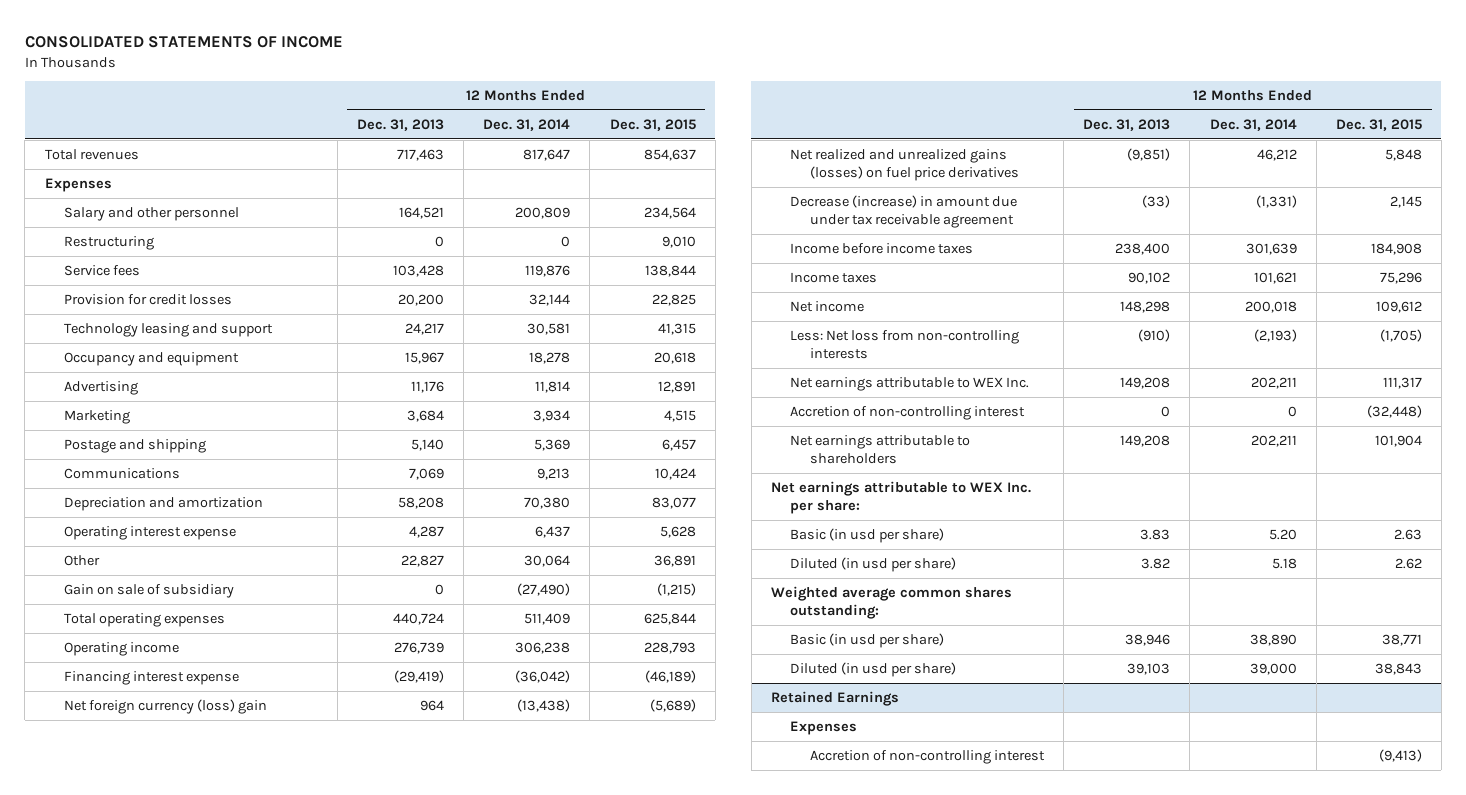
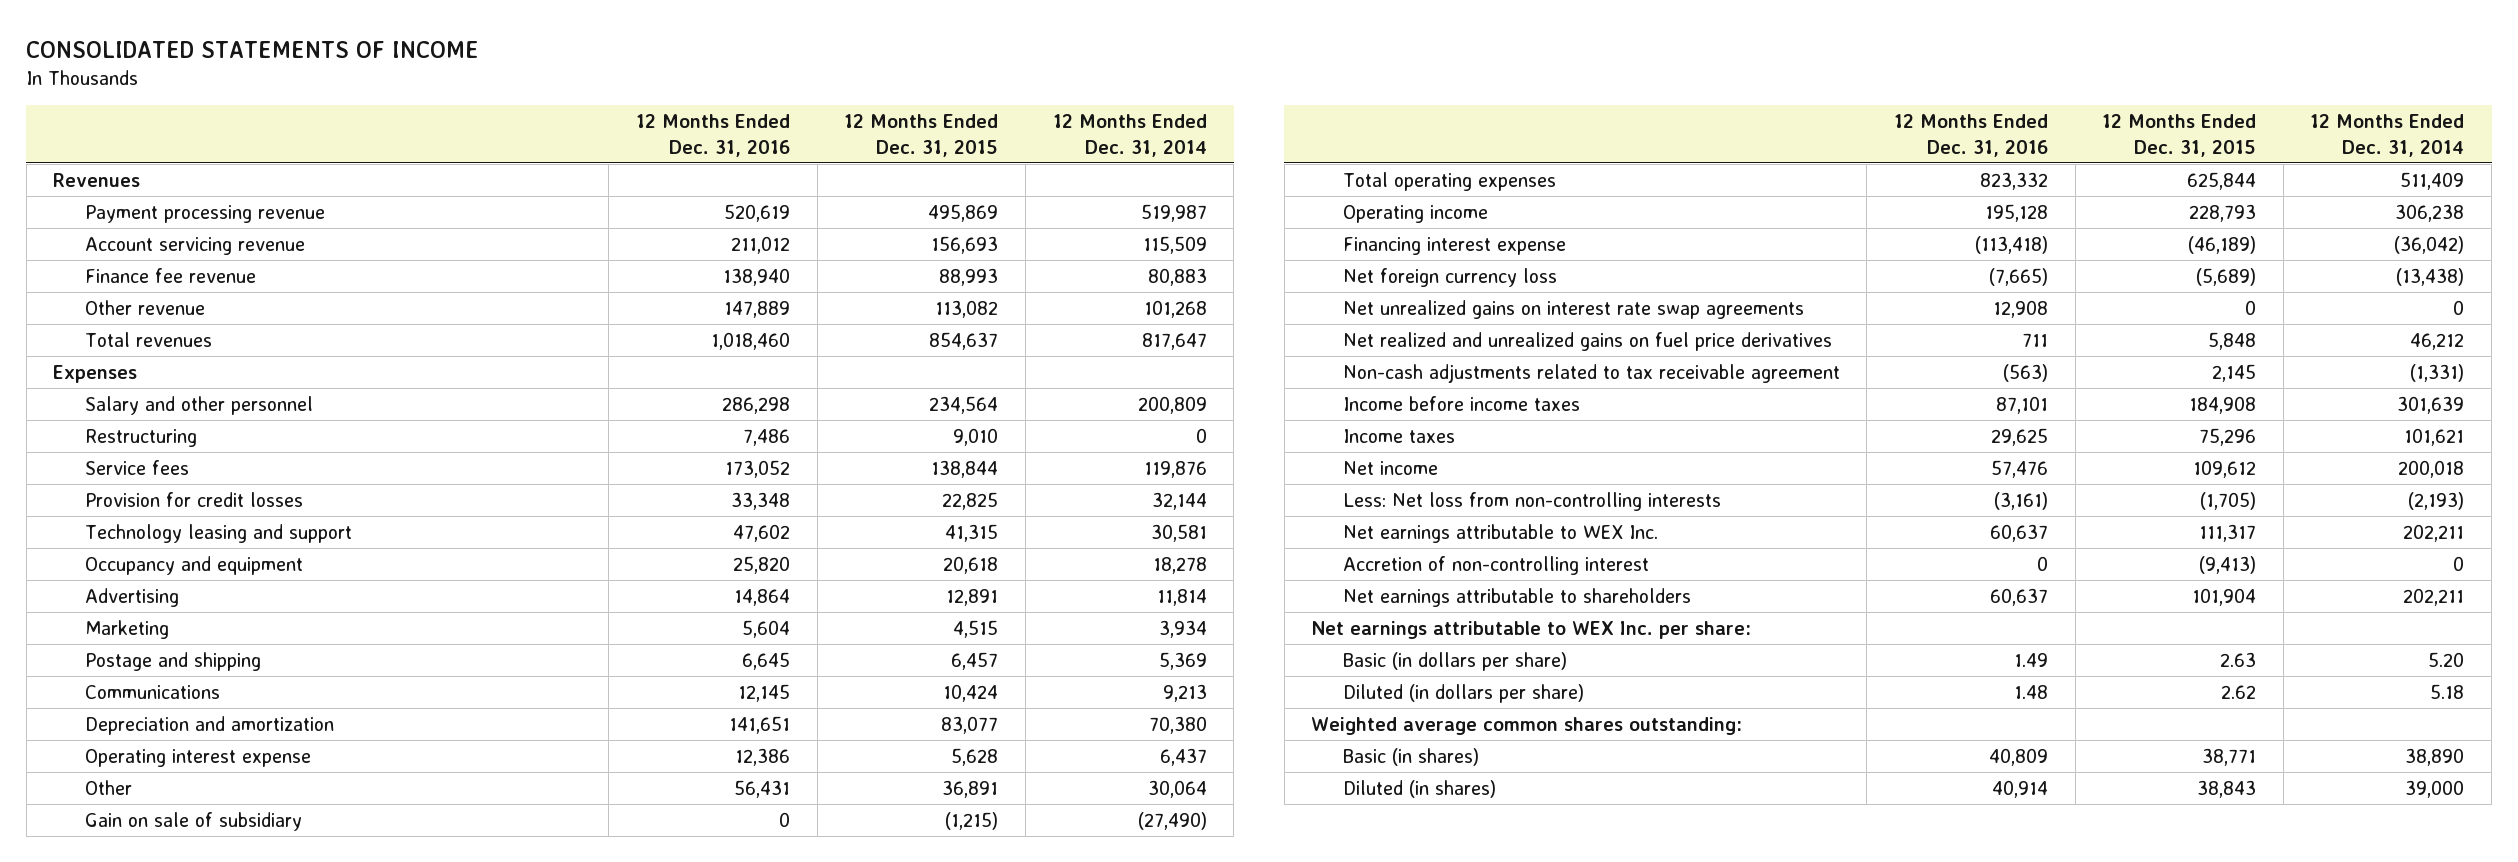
[357,118,445,131] Dec. 31, 2013 -> none
none -> [636,113,791,157] 12 Months Ended Dec. 31, 2016
none -> [53,172,141,187] Revenues
none -> [84,204,325,223] Payment processing revenue
none -> [84,236,305,255] Account servicing revenue
none -> [84,267,256,283] Finance fee revenue
none -> [84,299,205,315] Other revenue
[64,698,268,714] Net foreign currency (loss) gain -> [1342,267,1557,287] Net foreign currency loss
none -> [1342,299,1804,319] Net unrealized gains on interest rate swap agreements
[790,148,1020,181] Net realized and unrealized gains (losses) on fuel price derivatives -> [1342,331,1832,351] Net realized and unrealized gains on fuel price derivatives
[790,194,1018,228] Decrease (increase) in amount due under tax receivable agreement -> [1342,363,1840,383] Non-cash adjustments related to tax receivable agreement
[1366,404,1422,418] (32,448) -> [2199,555,2257,574] (9,413)
[790,527,945,543] Basic (in usd per share) -> [1342,651,1567,671] Basic (in dollars per share)
[790,556,957,572] Diluted (in usd per share) -> [1342,683,1584,703] Diluted (in dollars per share)
[770,690,899,706] Retained Earnings -> none
[790,720,858,735] Expenses -> none
[810,749,1046,764] Accretion of non-controlling interest -> none
[790,632,945,648] Basic (in usd per share) -> [1342,747,1479,766] Basic (in shares)
[790,661,957,677] Diluted (in usd per share) -> [1342,779,1496,798] Diluted (in shares)

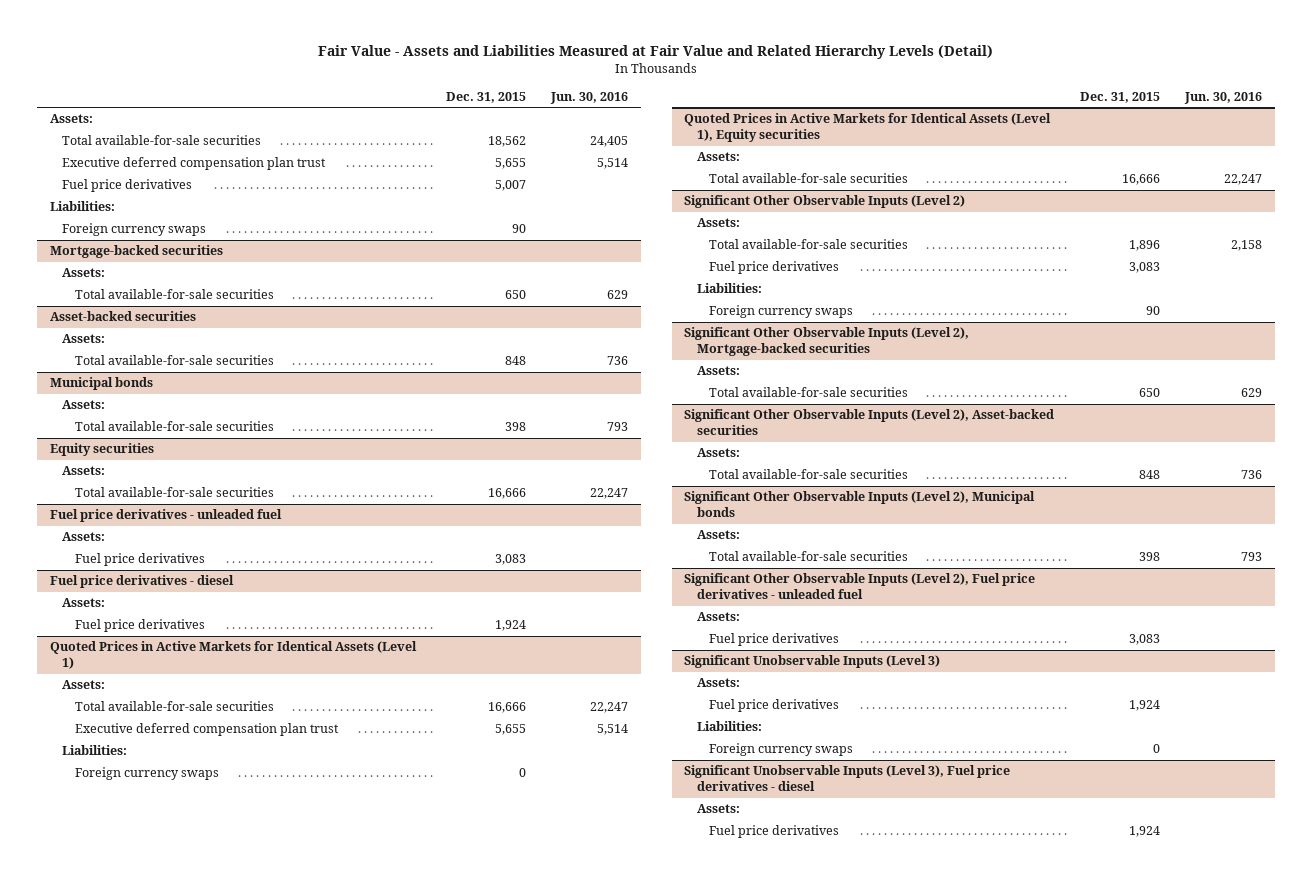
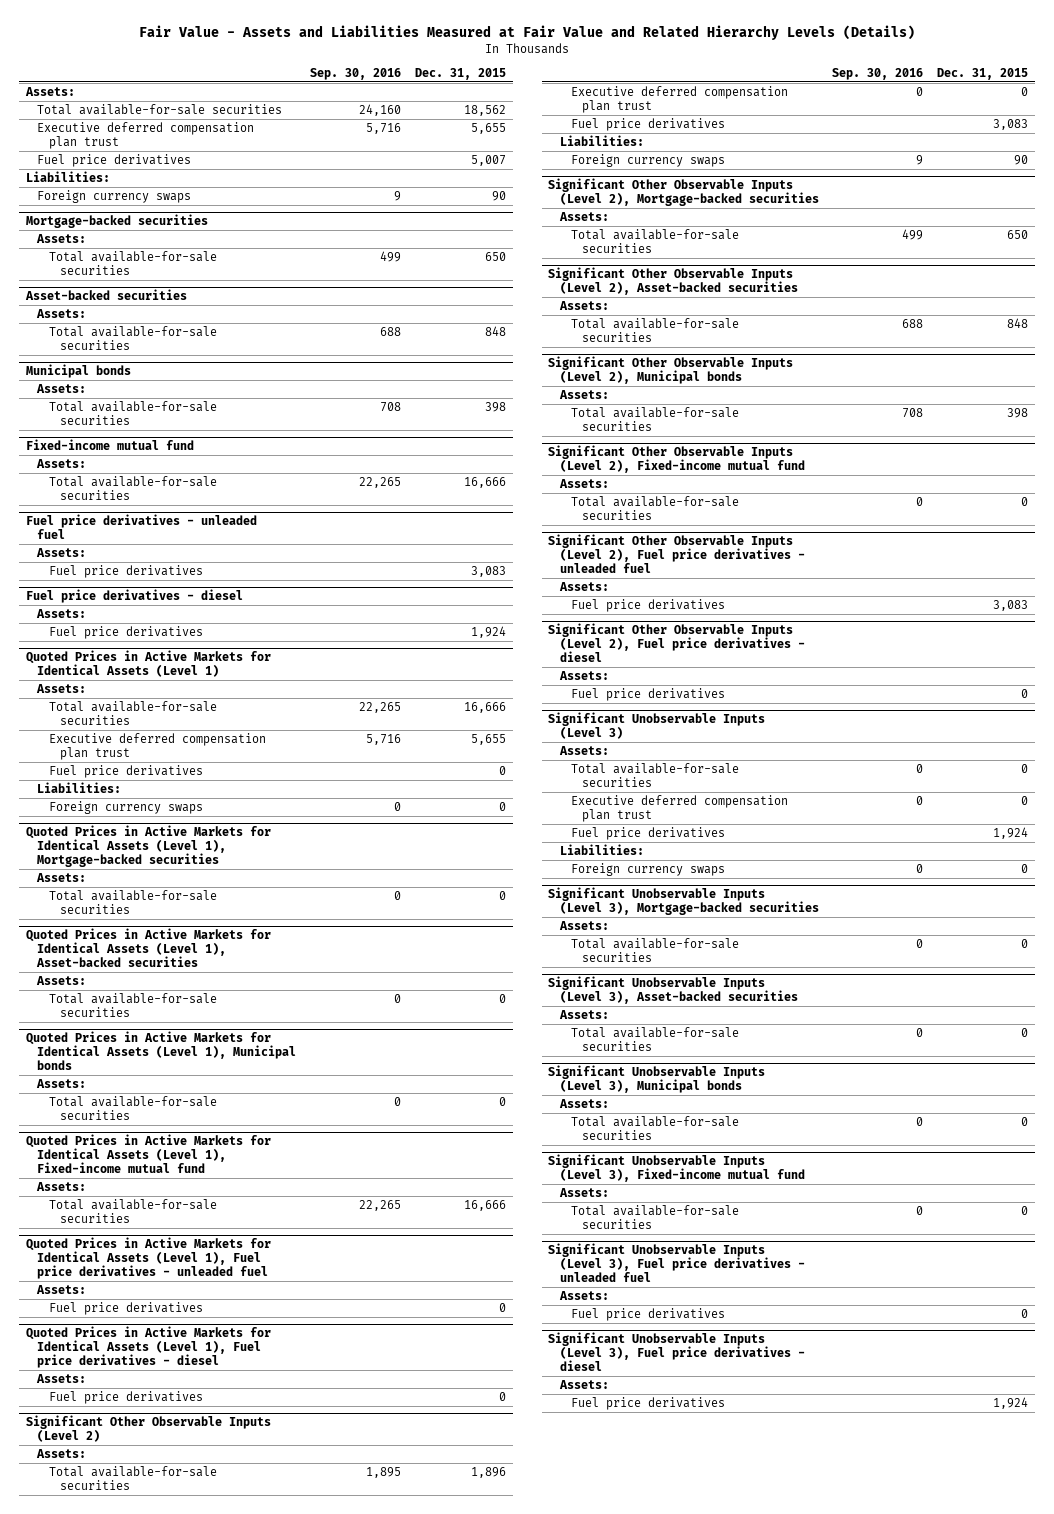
[318,45,994,60] Fair Value - Assets and Liabilities Measured at Fair Value and Related Hierarchy Levels (Detail) -> [139,25,916,41] Fair Value - Assets and Liabilities Measured at Fair Value and Related Hierarchy Levels (Details)
[550,91,629,104] Jun. 30, 2016 -> none
none -> [310,68,402,81] Sep. 30, 2016
[50,443,155,457] Equity securities -> none
none -> [26,438,195,450] Fixed-income mutual fund
none -> [48,764,203,778] Fuel price derivatives
[684,113,1052,143] Quoted Prices in Active Markets for Identical Assets (Level 1), Equity securities -> [26,824,272,868] Quoted Prices in Active Markets for Identical Assets (Level 1), Mortgage-backed securities
none -> [48,889,217,914] Total available-for-sale securities
none -> [26,927,272,968] Quoted Prices in Active Markets for Identical Assets (Level 1), Asset-backed securities
none -> [36,975,87,985] Assets:
none -> [48,992,217,1017] Total available-for-sale securities
none -> [26,1030,297,1071] Quoted Prices in Active Markets for Identical Assets (Level 1), Municipal bonds
none -> [36,1078,87,1088] Assets:
none -> [48,1095,217,1120] Total available-for-sale securities
none -> [26,1133,272,1174] Quoted Prices in Active Markets for Identical Assets (Level 1), Fixed-income mutual fund
none -> [36,1181,87,1191] Assets:
none -> [26,1236,272,1280] Quoted Prices in Active Markets for Identical Assets (Level 1), Fuel price derivatives - unleaded fuel
none -> [36,1284,87,1294] Assets:
none -> [48,1301,203,1315] Fuel price derivatives
none -> [26,1325,272,1369] Quoted Prices in Active Markets for Identical Assets (Level 1), Fuel price derivatives - diesel
none -> [36,1373,87,1383] Assets:
none -> [48,1390,203,1404] Fuel price derivatives
none -> [570,85,788,113] Executive deferred compensation plan trust
none -> [548,444,805,473] Significant Other Observable Inputs (Level 2), Fixed-income mutual fund
none -> [558,478,609,488] Assets:
none -> [570,495,739,520] Total available-for-sale securities
none -> [548,622,805,663] Significant Other Observable Inputs (Level 2), Fuel price derivatives - diesel
none -> [558,670,609,680] Assets:
none -> [570,687,725,701] Fuel price derivatives
none -> [570,762,739,787] Total available-for-sale securities
none -> [570,794,788,822] Executive deferred compensation plan trust
none -> [548,886,819,915] Significant Unobservable Inputs (Level 3), Mortgage-backed securities
none -> [558,920,609,930] Assets:
none -> [570,937,739,962] Total available-for-sale securities
none -> [548,975,798,1004] Significant Unobservable Inputs (Level 3), Asset-backed securities
none -> [558,1009,609,1019] Assets:
none -> [570,1026,739,1051] Total available-for-sale securities
none -> [548,1064,766,1093] Significant Unobservable Inputs (Level 3), Municipal bonds
none -> [558,1098,609,1108] Assets:
none -> [570,1115,739,1140] Total available-for-sale securities
none -> [548,1153,805,1182] Significant Unobservable Inputs (Level 3), Fixed-income mutual fund
none -> [558,1187,609,1197] Assets:
none -> [570,1204,739,1229] Total available-for-sale securities
none -> [548,1242,805,1283] Significant Unobservable Inputs (Level 3), Fuel price derivatives - unleaded fuel
none -> [558,1290,609,1300] Assets:
none -> [570,1307,725,1321] Fuel price derivatives

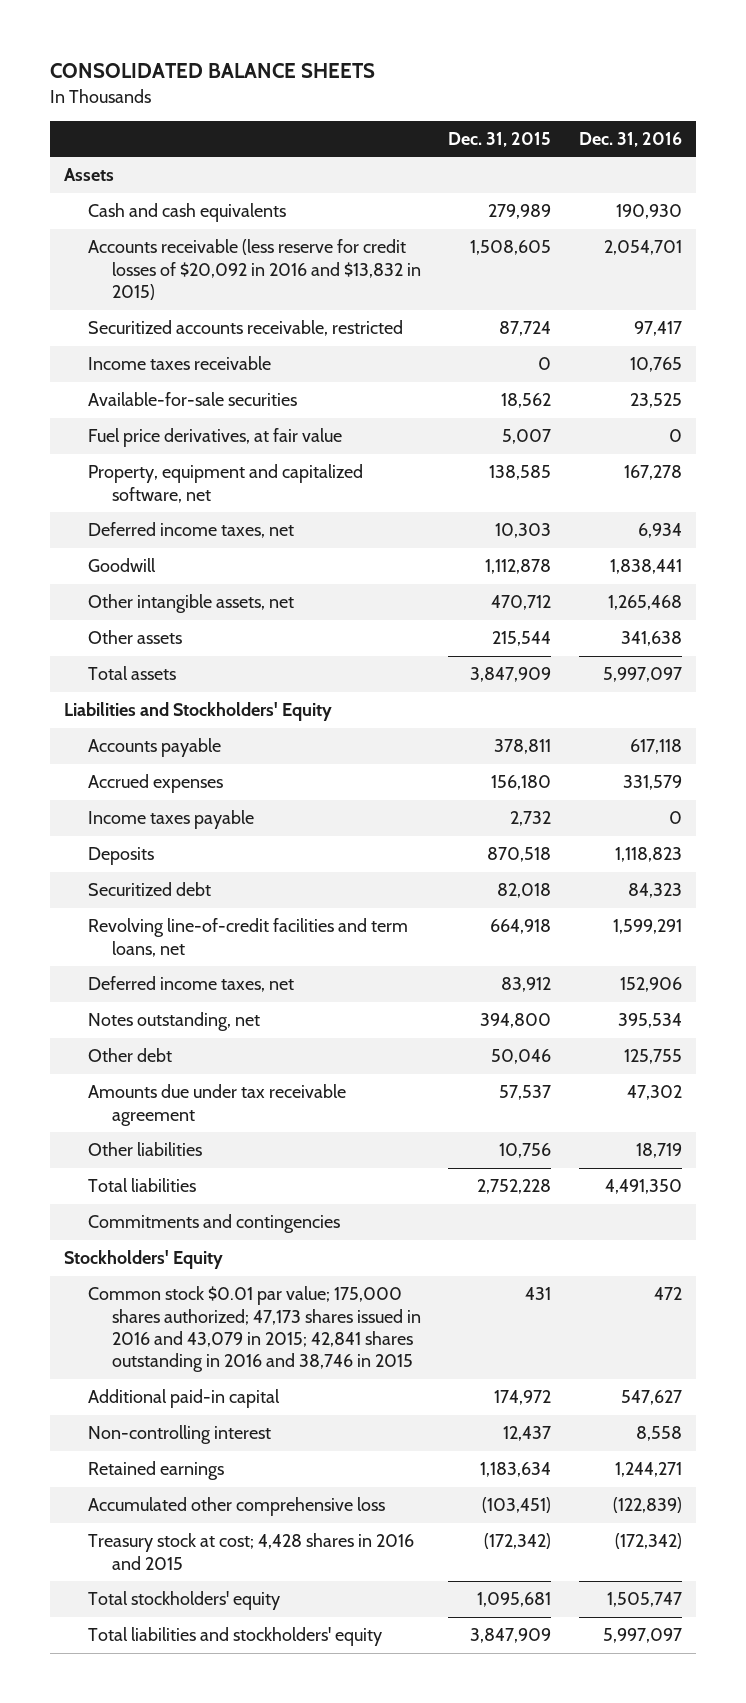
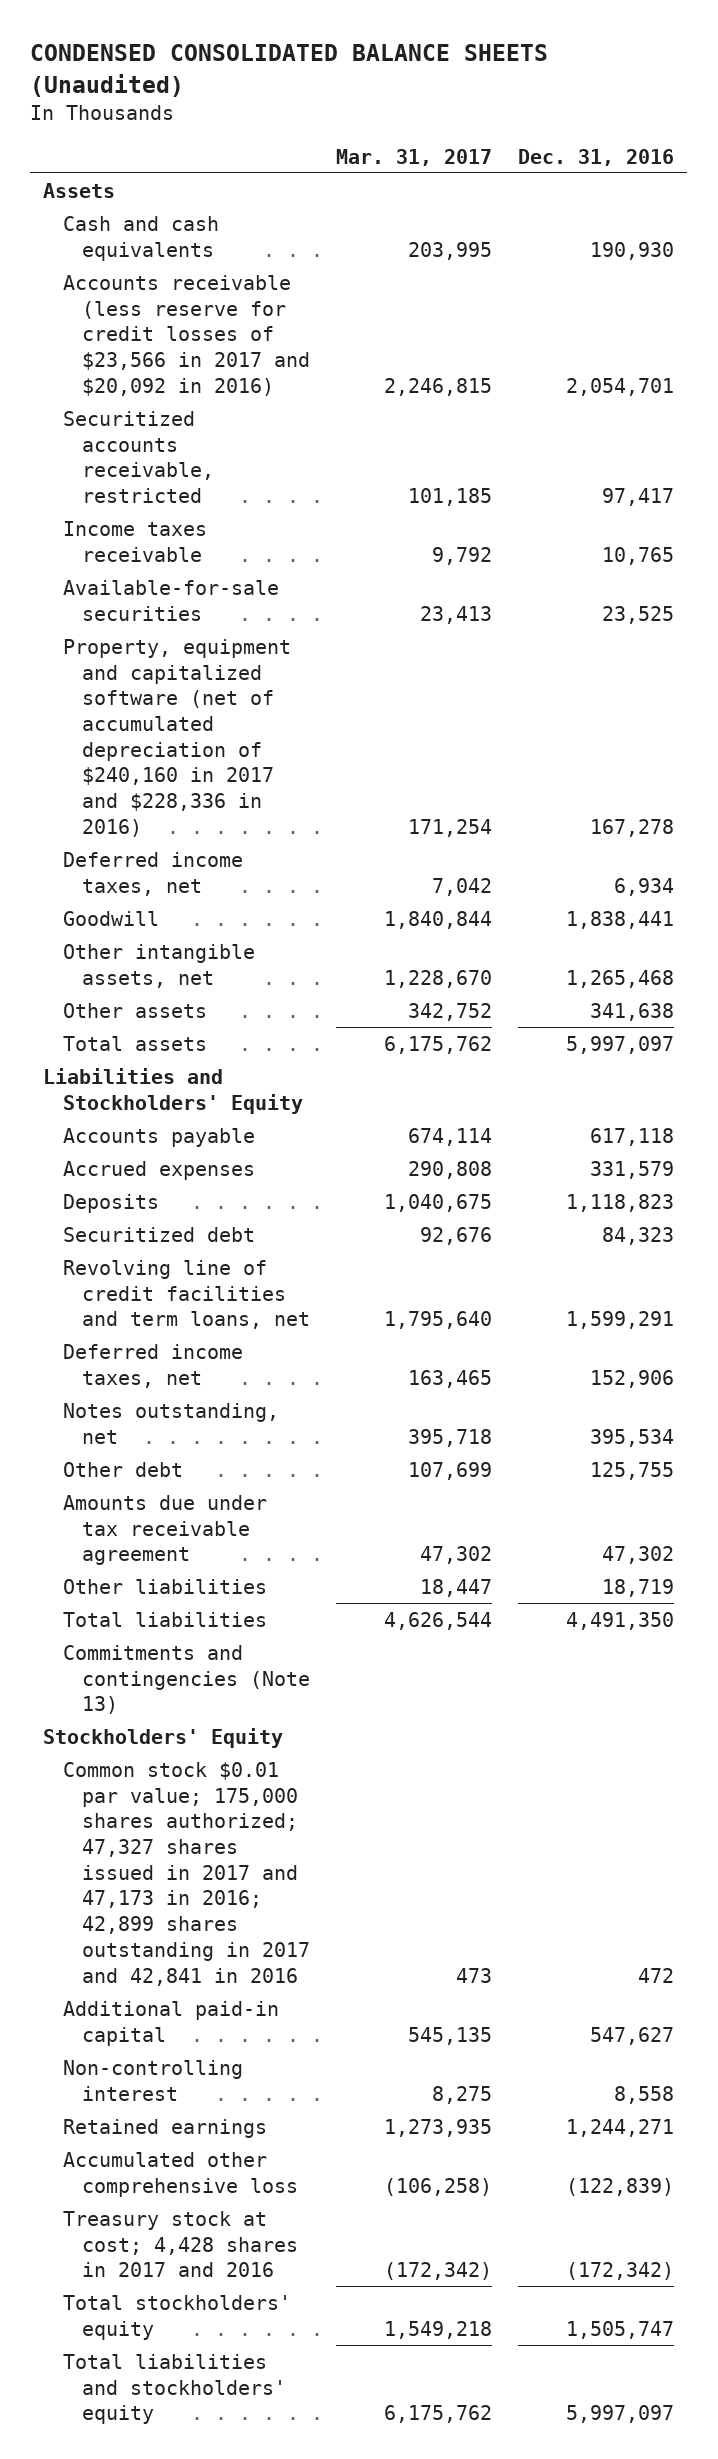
[50,63,376,79] CONSOLIDATED BALANCE SHEETS -> [30,44,549,97] CONDENSED CONSOLIDATED BALANCE SHEETS (Unaudited)
[448,131,552,147] Dec. 31, 2015 -> none
none -> [336,148,493,166] Mar. 31, 2017
[87,239,421,301] Accounts receivable (less reserve for credit losses of $20,092 in 2016 and $13,832 in 2015) -> [62,274,311,396] Accounts receivable (less reserve for credit losses of $23,566 in 2017 and $20,092 in 2016)
[87,428,342,448] Fuel price derivatives, at fair value -> none
[87,464,363,503] Property, equipment and capitalized software, net -> [62,638,291,837] Property, equipment and capitalized software (net of accumulated depreciation of $240,160 in 2017 and $228,336 in 2016)
[87,810,254,830] Income taxes payable -> none
[87,918,408,957] Revolving line-of-credit facilities and term loans, net -> [62,1259,311,1330] Revolving line of credit facilities and term loans, net
[87,1214,340,1234] Commitments and contingencies -> [62,1644,311,1715] Commitments and contingencies (Note 13)
[87,1286,421,1373] Common stock $0.01 par value; 175,000 shares authorized; 47,173 shares issued in 2016 and 43,079 in 2015; 42,841 shares outstanding in 2016 and 38,746 in 2015 -> [62,1761,311,1986] Common stock $0.01 par value; 175,000 shares authorized; 47,327 shares issued in 2017 and 47,173 in 2016; 42,899 shares outstanding in 2017 and 42,841 in 2016
[87,1533,414,1570] Treasury stock at cost; 4,428 shares in 2016 and 2015 -> [62,2210,299,2278] Treasury stock at cost; 4,428 shares in 2017 and 2016

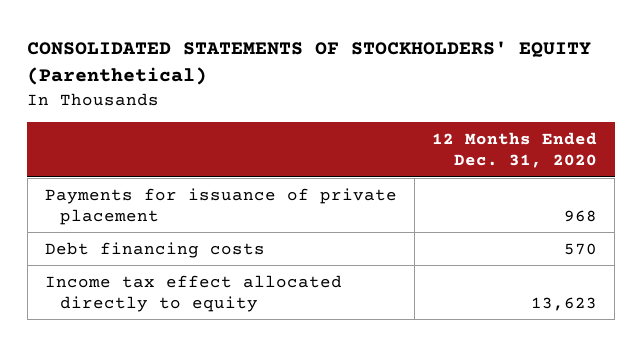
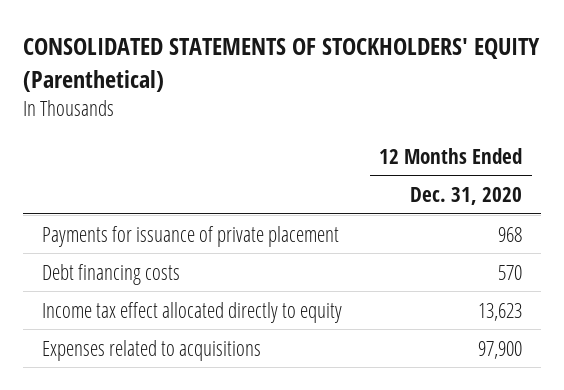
none -> [41,339,261,361] Expenses related to acquisitions

